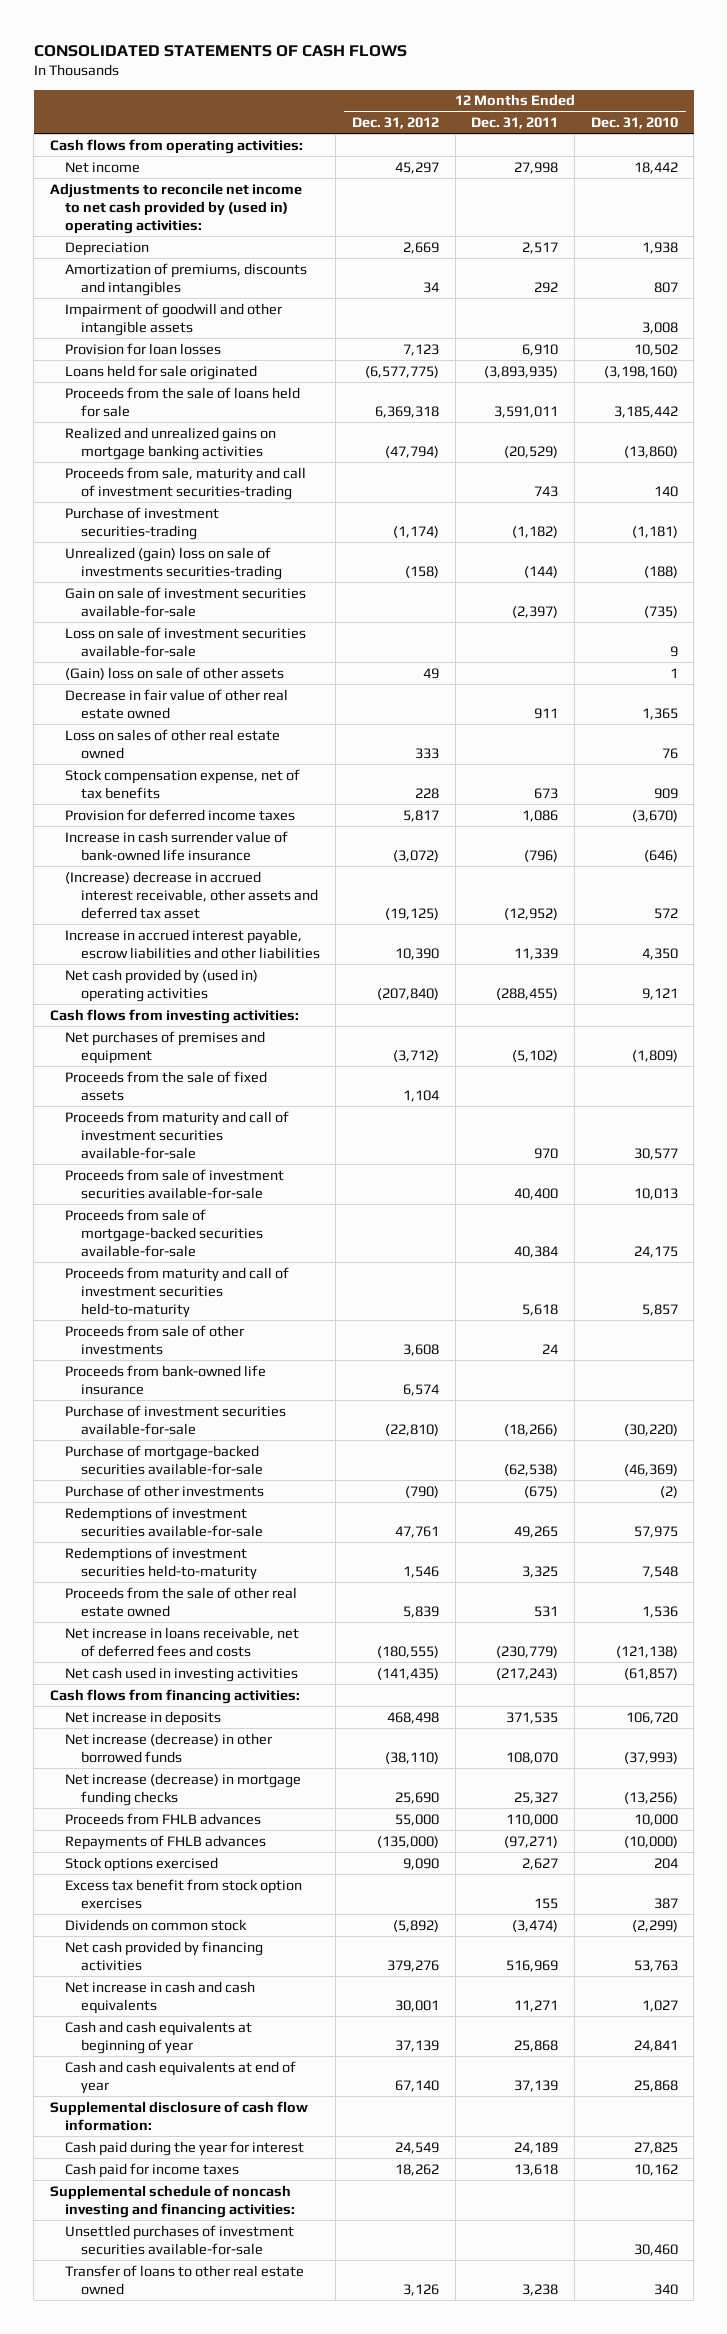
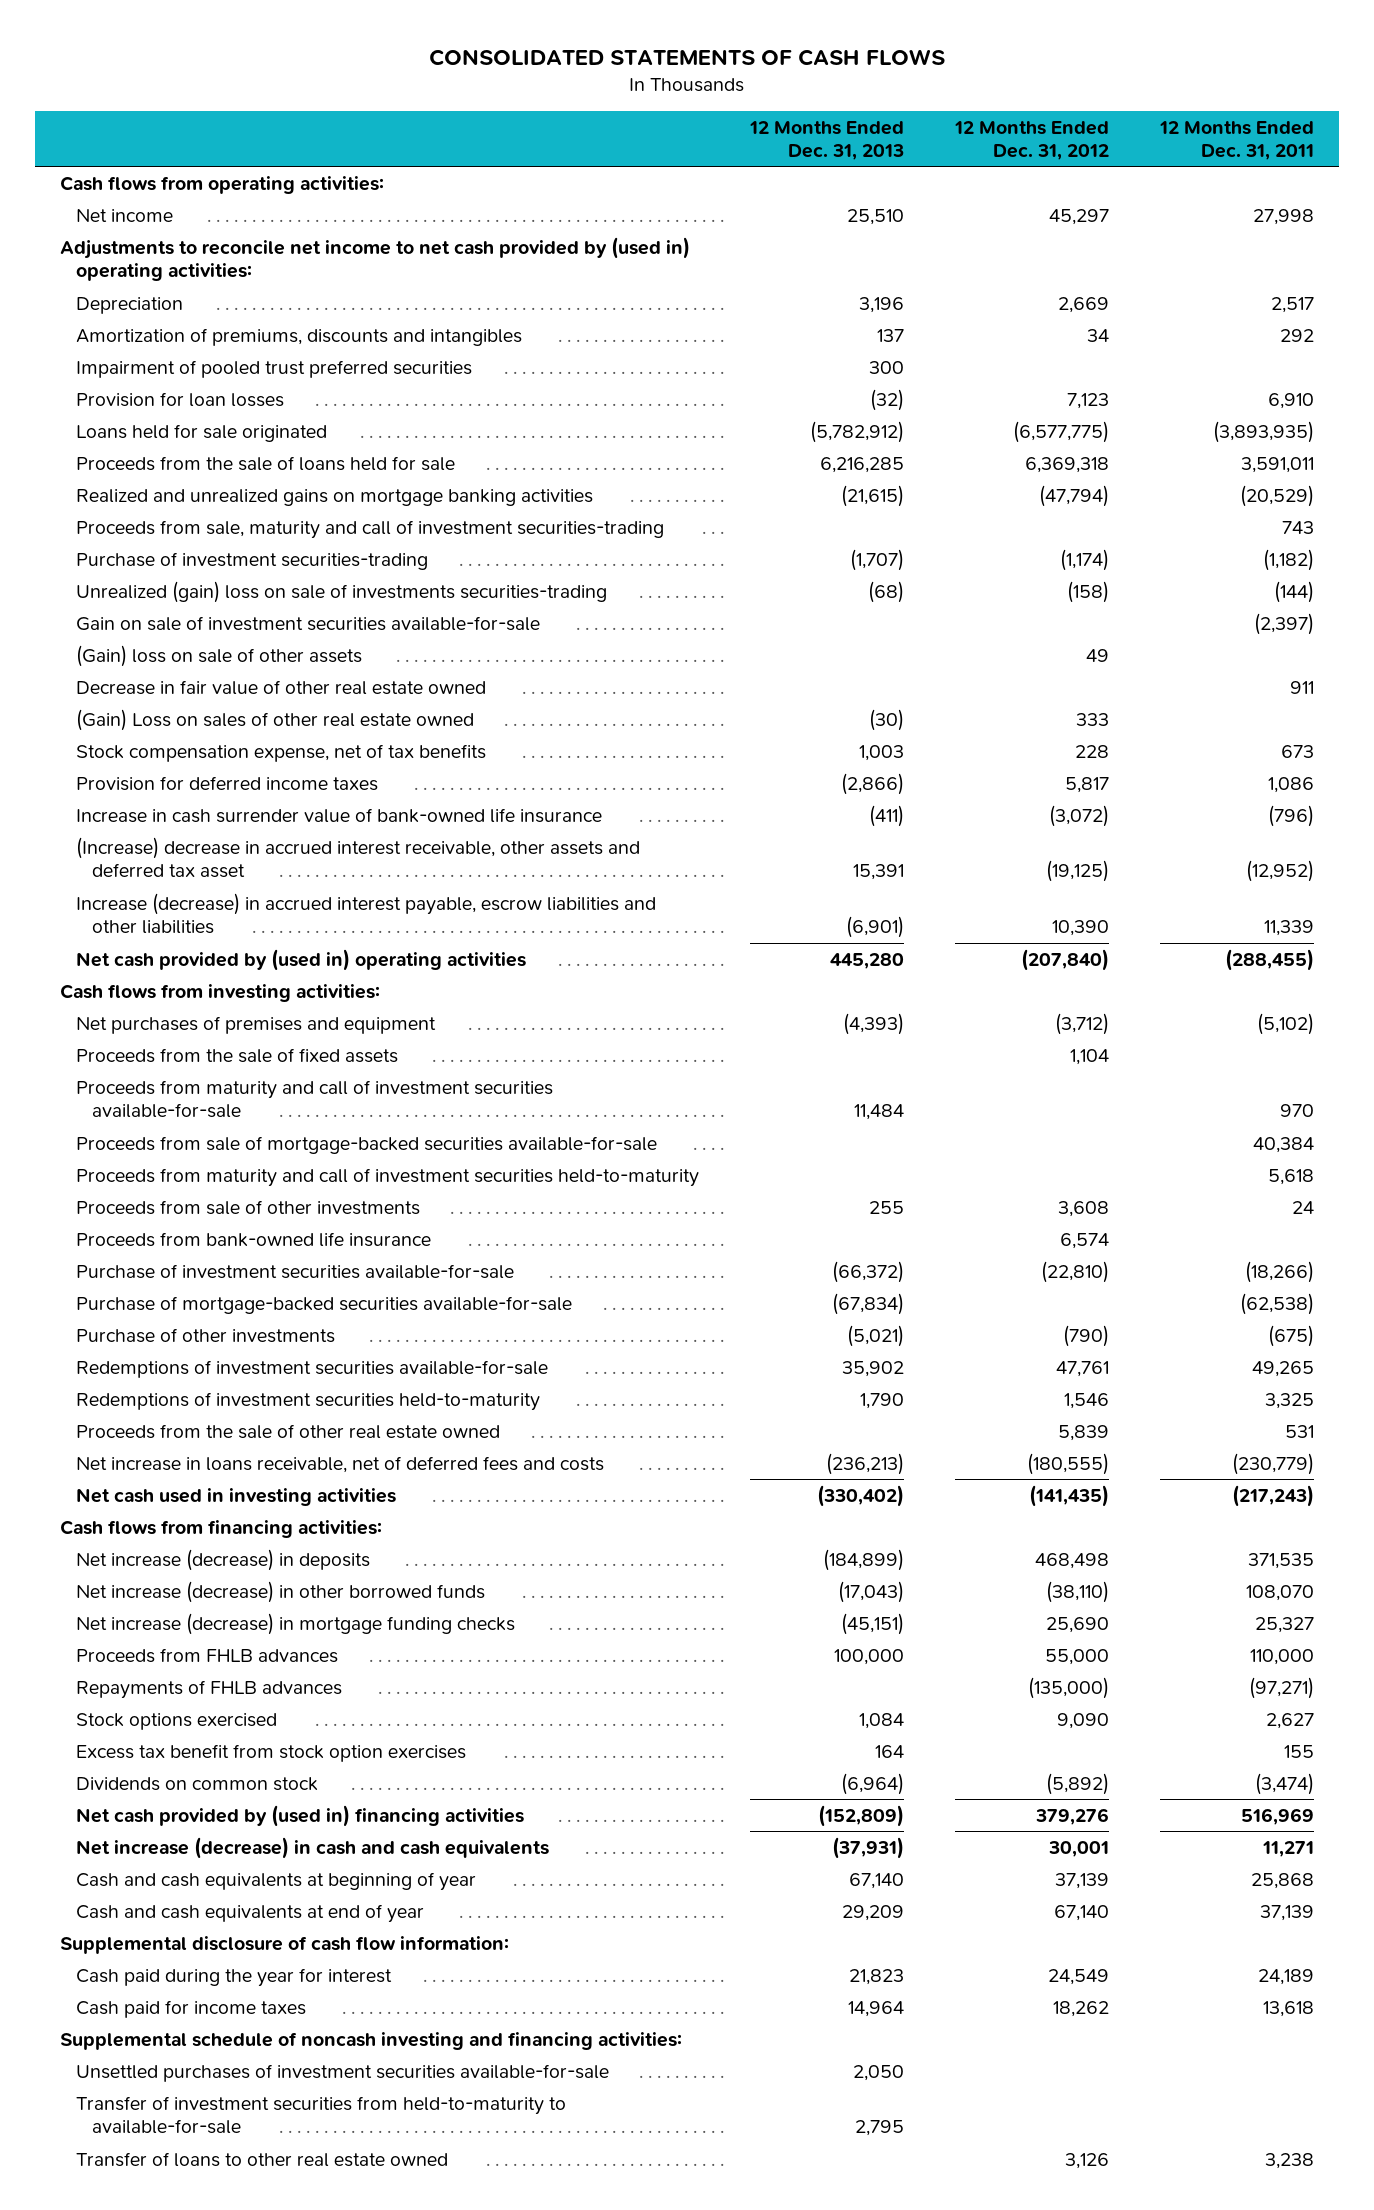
[590,117,678,130] Dec. 31, 2010 -> none
none -> [748,120,904,160] 12 Months Ended Dec. 31, 2013
[65,302,283,336] Impairment of goodwill and other intangible assets -> none
none -> [75,359,472,378] Impairment of pooled trust preferred securities
[65,626,307,657] Loss on sale of investment securities available-for-sale -> none
[65,728,281,759] Loss on sales of other real estate owned -> [75,708,474,731] (Gain) Loss on sales of other real estate owned
[65,928,320,959] Increase in accrued interest payable, escrow liabilities and other liabilities -> [75,892,656,935] Increase (decrease) in accrued interest payable, escrow liabilities and other liabilities
[65,1168,285,1199] Proceeds from sale of investment securities available-for-sale -> none
[65,1710,222,1726] Net increase in deposits -> [75,1548,370,1571] Net increase (decrease) in deposits
[65,1940,264,1971] Net cash provided by financing activities -> [75,1804,524,1827] Net cash provided by (used in) financing activities
[65,1980,256,2014] Net increase in cash and cash equivalents -> [75,1836,549,1859] Net increase (decrease) in cash and cash equivalents
none -> [75,2095,566,2135] Transfer of investment securities from held-to-maturity to available-for-sale

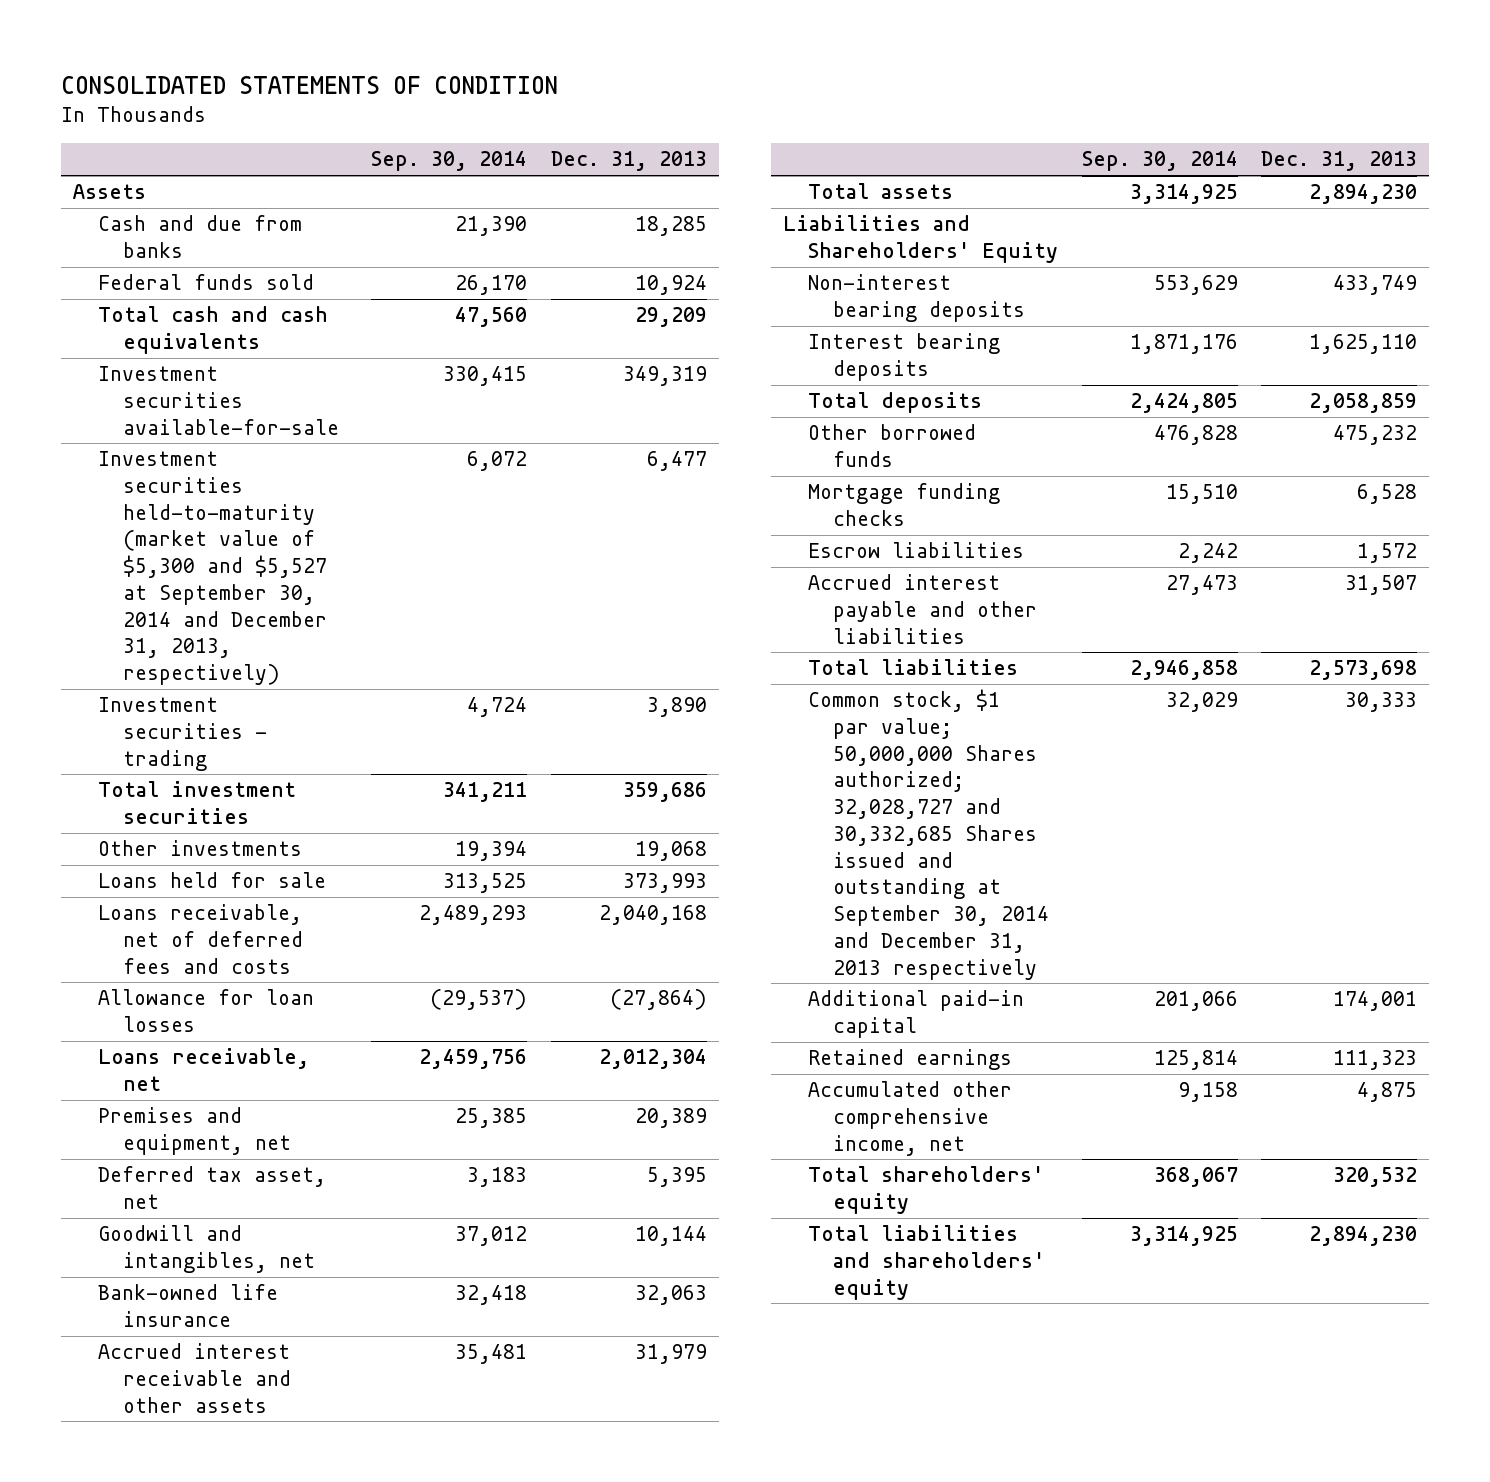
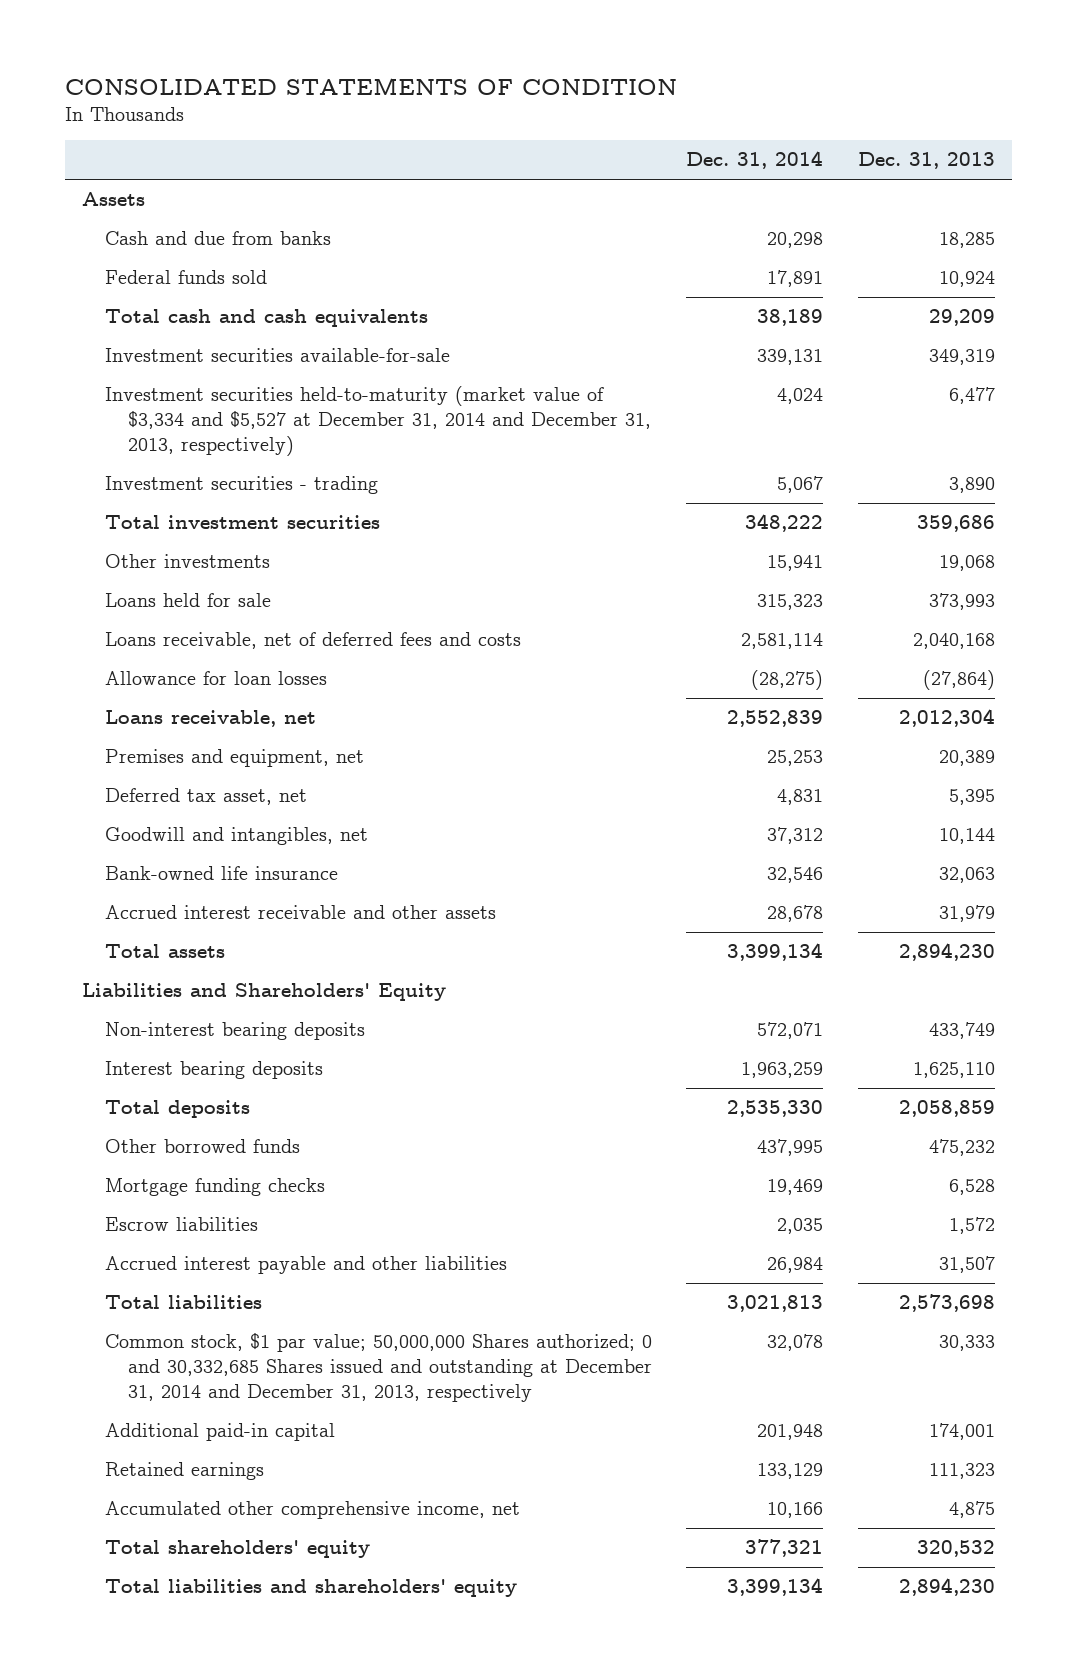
[371,151,528,172] Sep. 30, 2014 -> none
none -> [686,151,824,170] Dec. 31, 2014
[97,451,327,686] Investment securities held-to-maturity (market value of $5,300 and $5,527 at September 30, 2014 and December 31, 2013, respectively) -> [104,386,651,456] Investment securities held-to-maturity (market value of $3,334 and $5,527 at December 31, 2014 and December 31, 2013, respectively)
[808,689,1049,980] Common stock, $1 par value; 50,000,000 Shares authorized; 32,028,727 and 30,332,685 Shares issued and outstanding at September 30, 2014 and December 31, 2013 respectively -> [104,1333,652,1402] Common stock, $1 par value; 50,000,000 Shares authorized; 0 and 30,332,685 Shares issued and outstanding at December 31, 2014 and December 31, 2013, respectively

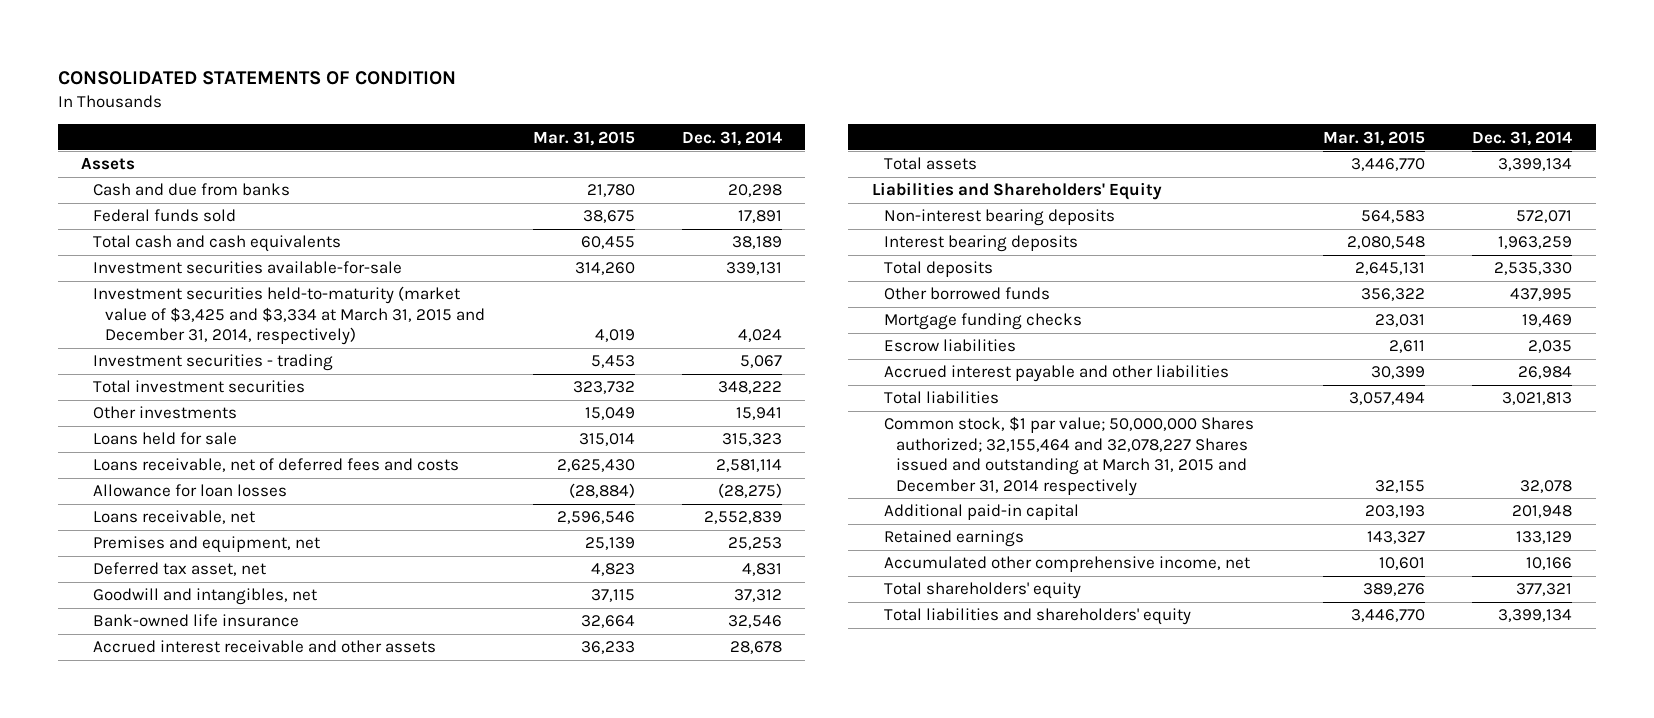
[857,152,995,170] Dec. 31, 2013 -> none
none -> [532,130,635,146] Mar. 31, 2015
[104,386,651,456] Investment securities held-to-maturity (market value of $3,334 and $5,527 at December 31, 2014 and December 31, 2013, respectively) -> [93,286,486,346] Investment securities held-to-maturity (market value of $3,425 and $3,334 at March 31, 2015 and December 31, 2014, respectively)
[104,1333,652,1402] Common stock, $1 par value; 50,000,000 Shares authorized; 0 and 30,332,685 Shares issued and outstanding at December 31, 2014 and December 31, 2013, respectively -> [883,416,1254,496] Common stock, $1 par value; 50,000,000 Shares authorized; 32,155,464 and 32,078,227 Shares issued and outstanding at March 31, 2015 and December 31, 2014 respectively

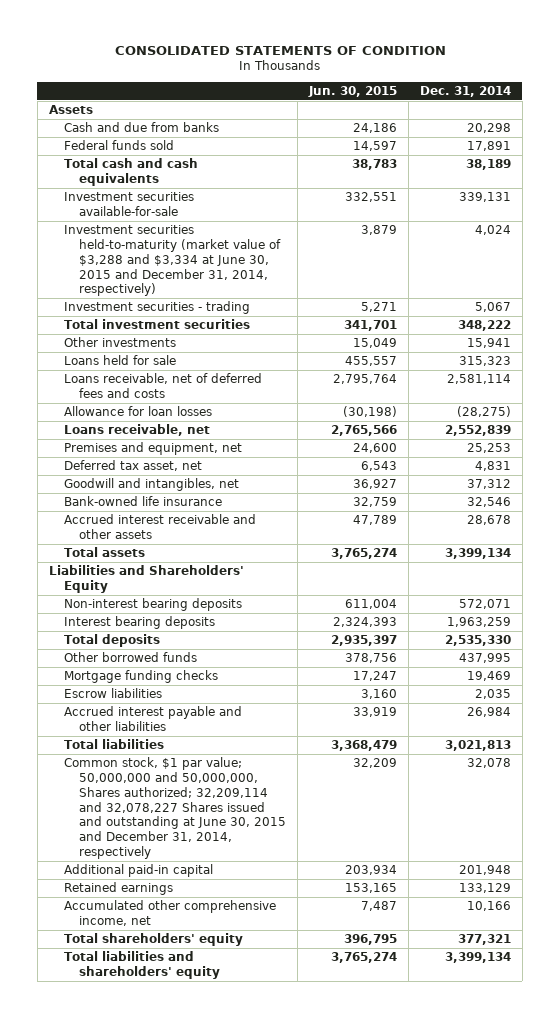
[532,130,635,146] Mar. 31, 2015 -> none
none -> [307,85,397,97] Jun. 30, 2015
[93,286,486,346] Investment securities held-to-maturity (market value of $3,425 and $3,334 at March 31, 2015 and December 31, 2014, respectively) -> [63,225,281,297] Investment securities held-to-maturity (market value of $3,288 and $3,334 at June 30, 2015 and December 31, 2014, respectively)
[883,416,1254,496] Common stock, $1 par value; 50,000,000 Shares authorized; 32,155,464 and 32,078,227 Shares issued and outstanding at March 31, 2015 and December 31, 2014 respectively -> [63,757,286,860] Common stock, $1 par value; 50,000,000 and 50,000,000, Shares authorized; 32,209,114 and 32,078,227 Shares issued and outstanding at June 30, 2015 and December 31, 2014, respectively

